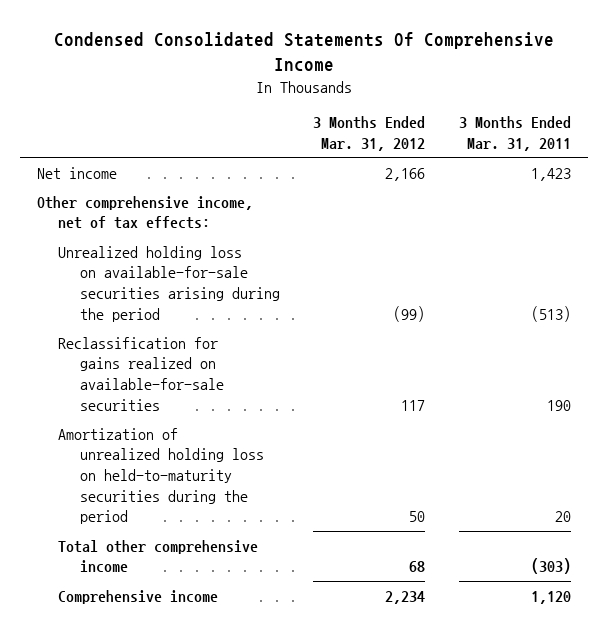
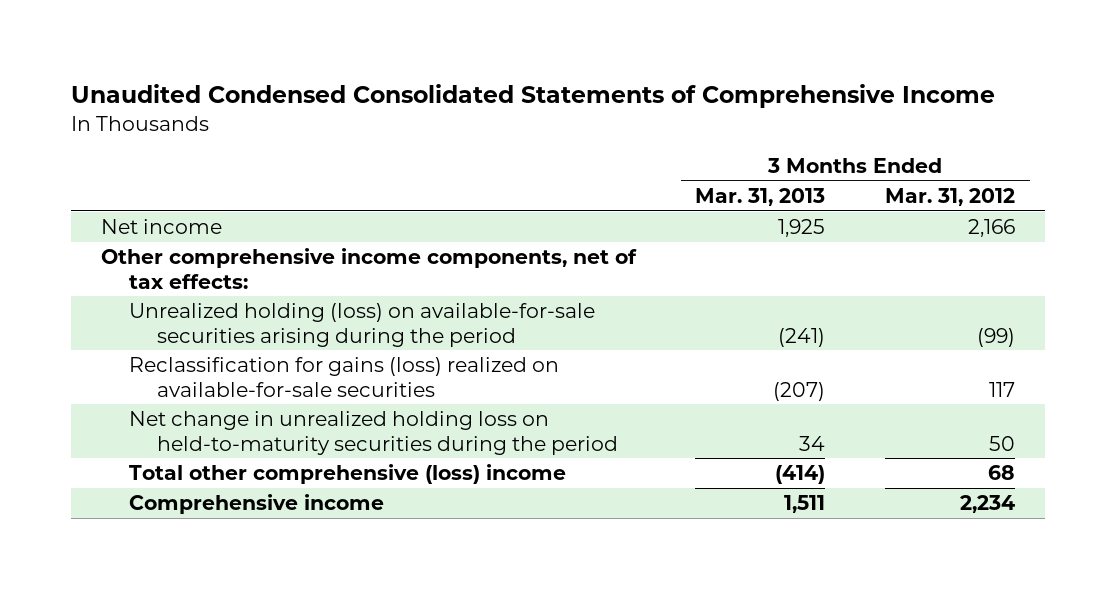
[53,32,554,72] Condensed Consolidated Statements Of Comprehensive Income -> [70,83,995,108] Unaudited Condensed Consolidated Statements of Comprehensive Income
[458,116,571,151] 3 Months Ended Mar. 31, 2011 -> none
none -> [695,188,826,207] Mar. 31, 2013
[36,195,253,230] Other comprehensive income, net of tax effects: -> [100,248,637,289] Other comprehensive income components, net of tax effects:
[58,245,281,322] Unrealized holding loss on available-for-sale securities arising during the period -> [129,303,596,347] Unrealized holding (loss) on available-for-sale securities arising during the period
[58,336,225,411] Reclassification for gains realized on available-for-sale securities -> [129,357,560,397] Reclassification for gains (loss) realized on available-for-sale securities
[58,427,265,525] Amortization of unrealized holding loss on held-to-maturity securities during the period -> [129,411,619,455] Net change in unrealized holding loss on held-to-maturity securities during the period
[58,539,259,574] Total other comprehensive income -> [129,464,567,485] Total other comprehensive (loss) income

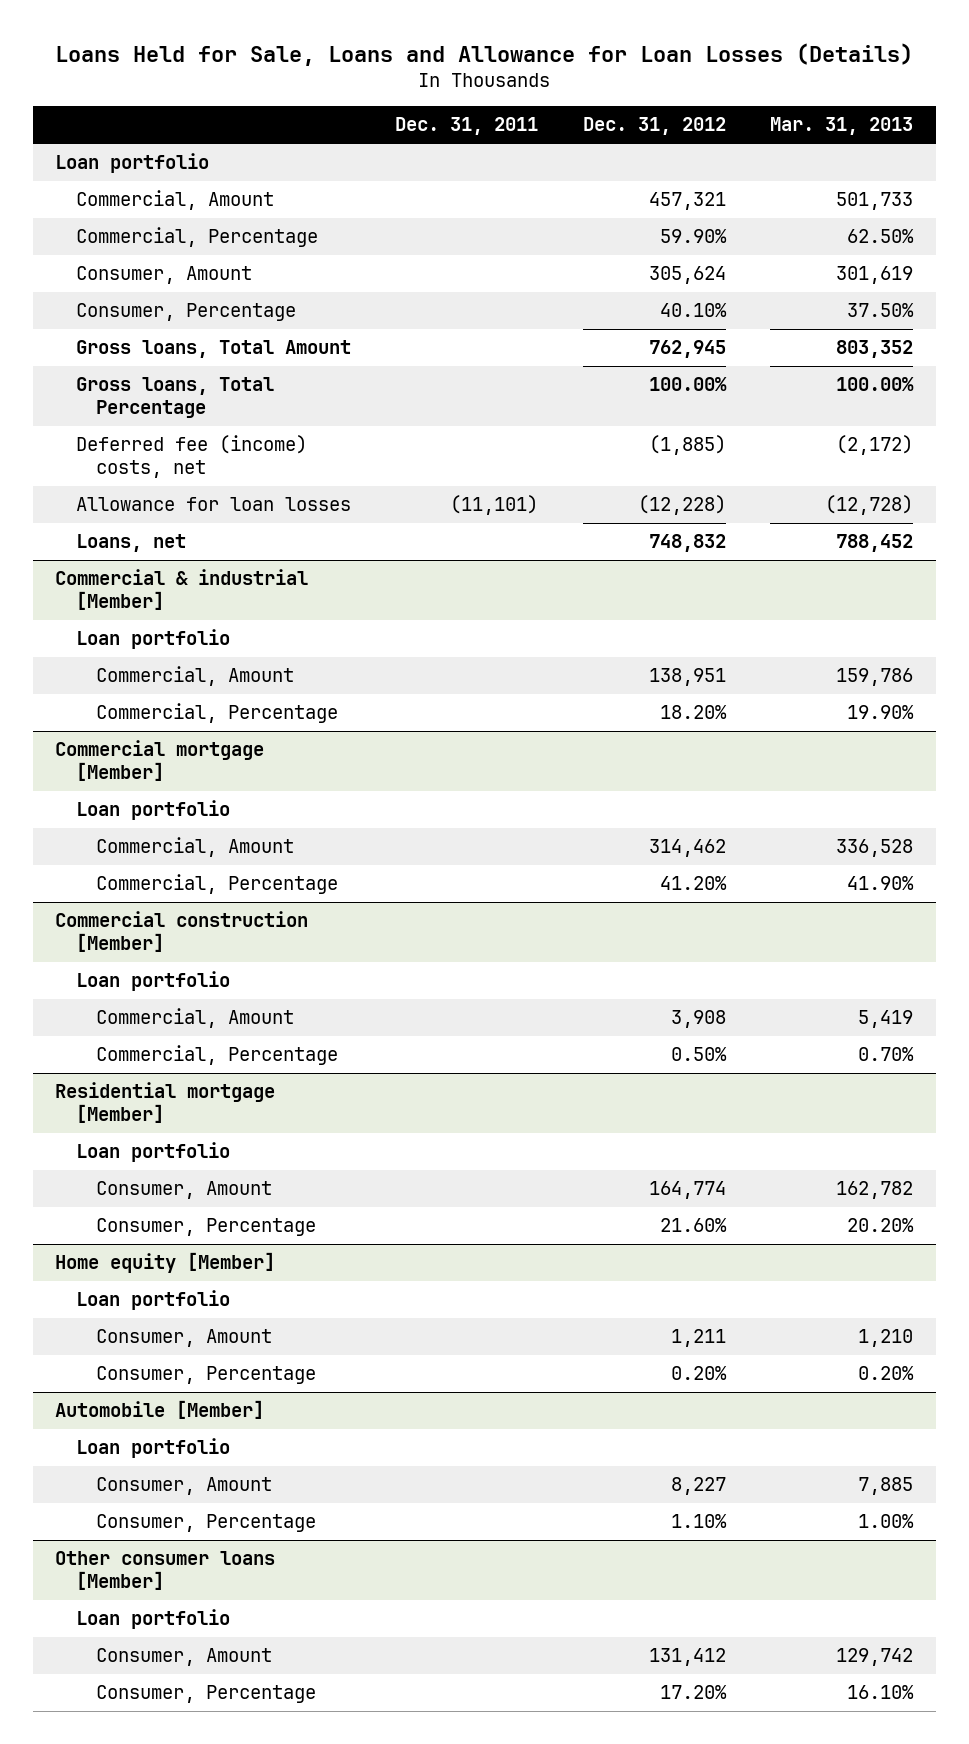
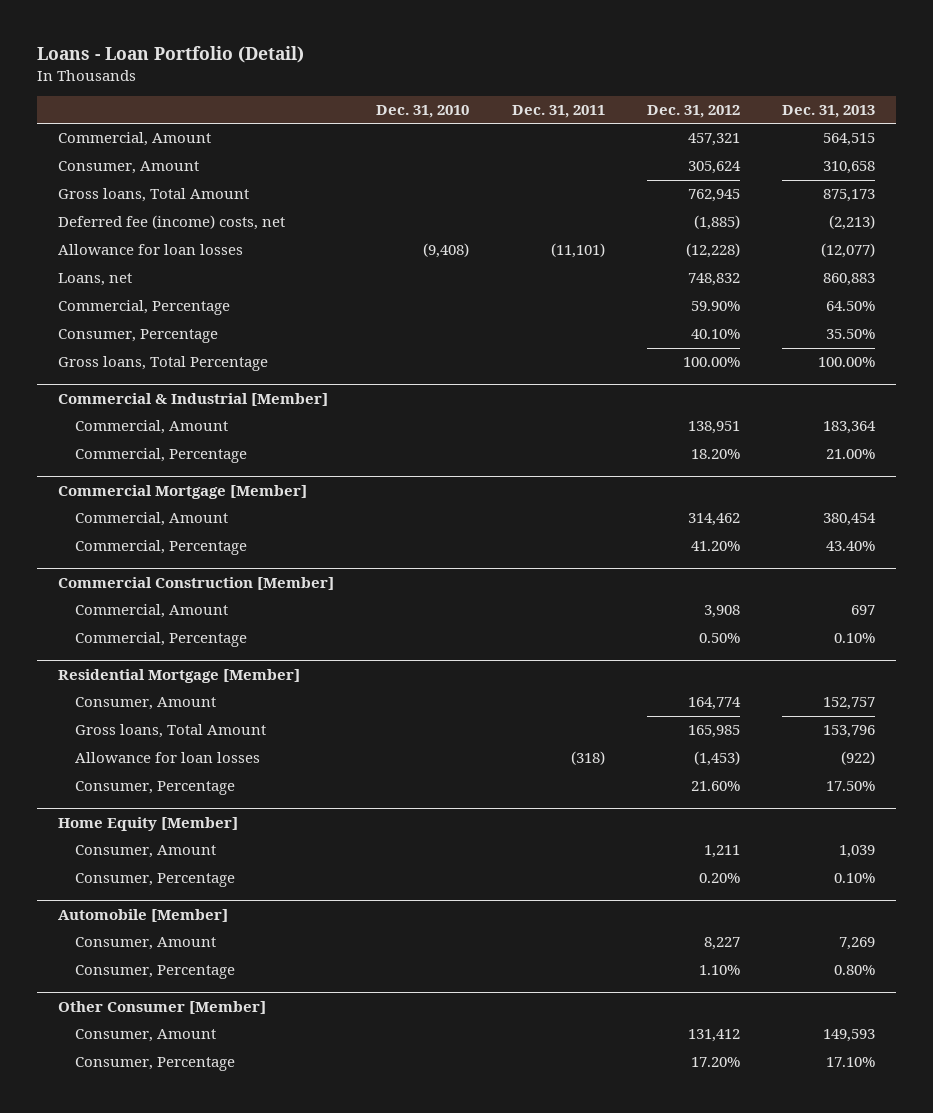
[55,43,914,67] Loans Held for Sale, Loans and Allowance for Loan Losses (Details) -> [36,46,304,64] Loans - Loan Portfolio (Detail)
[770,117,914,136] Mar. 31, 2013 -> none
none -> [376,105,470,119] Dec. 31, 2010
none -> [782,105,876,119] Dec. 31, 2013
[55,153,210,174] Loan portfolio -> none
[75,629,230,650] Loan portfolio -> none
[75,227,318,248] Commercial, Percentage -> [58,300,231,316] Commercial, Percentage
[75,303,296,322] Consumer, Percentage -> [58,329,219,344] Consumer, Percentage
[75,377,274,419] Gross loans, Total Percentage -> [58,356,269,372] Gross loans, Total Percentage
[55,569,309,611] Commercial & industrial [Member] -> [58,392,329,406] Commercial & Industrial [Member]
[75,800,230,821] Loan portfolio -> none
[55,740,265,782] Commercial mortgage [Member] -> [58,484,308,499] Commercial Mortgage [Member]
[75,971,230,992] Loan portfolio -> none
[55,911,309,953] Commercial construction [Member] -> [58,576,335,590] Commercial Construction [Member]
[75,1142,230,1163] Loan portfolio -> none
[55,1082,276,1124] Residential mortgage [Member] -> [58,668,301,683] Residential Mortgage [Member]
none -> [74,724,266,739] Gross loans, Total Amount
none -> [74,752,260,764] Allowance for loan losses
[75,1290,230,1311] Loan portfolio -> none
[55,1252,276,1274] Home equity [Member] -> [58,816,239,831] Home Equity [Member]
[75,1438,230,1459] Loan portfolio -> none
[75,1609,230,1630] Loan portfolio -> none
[55,1551,276,1591] Other consumer loans [Member] -> [58,1000,267,1014] Other Consumer [Member]

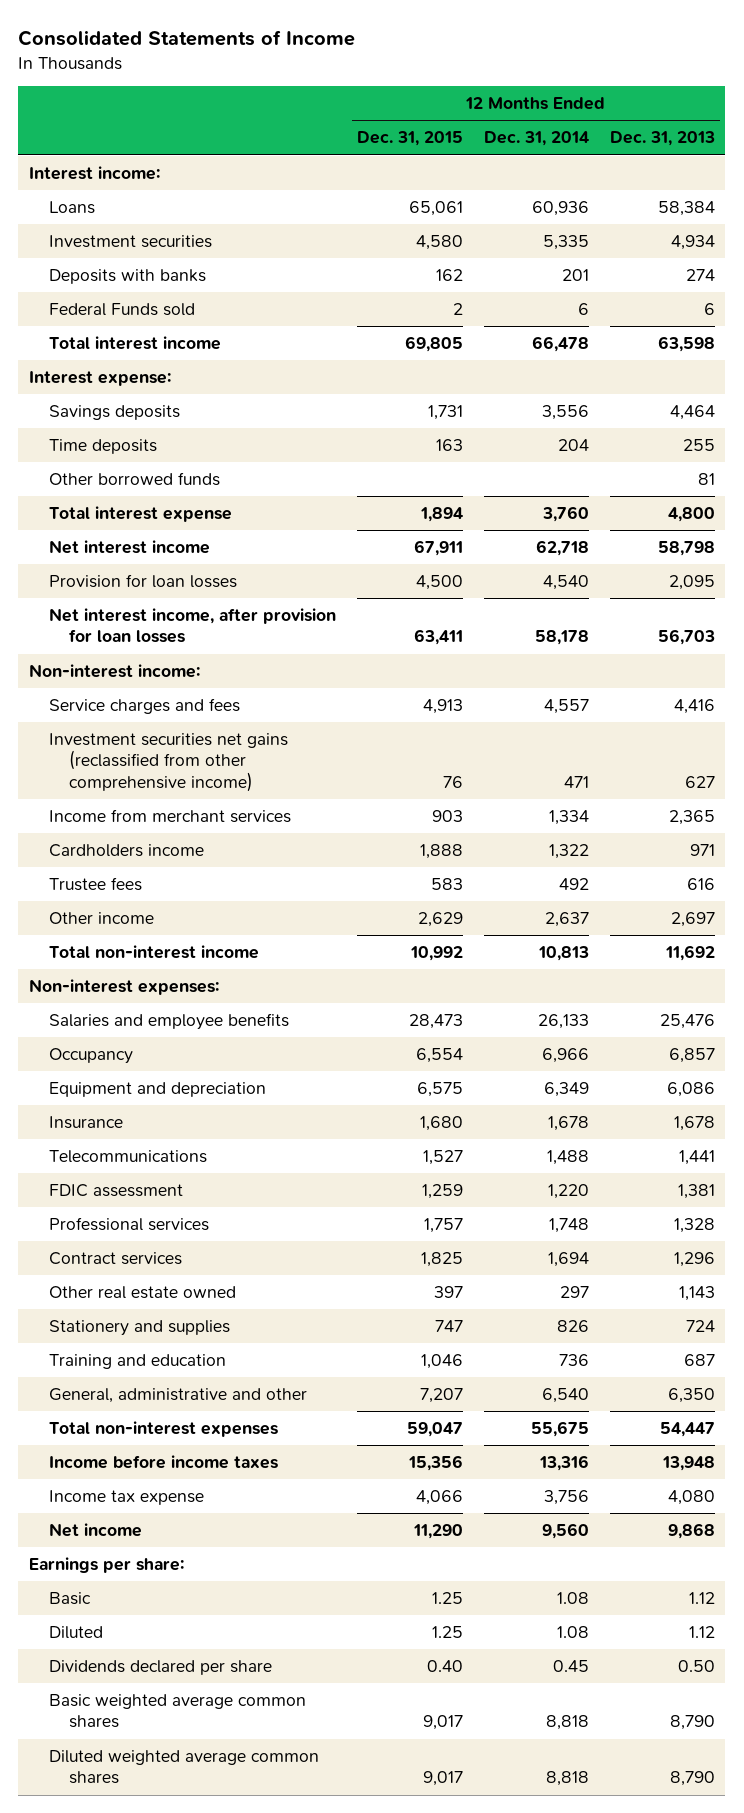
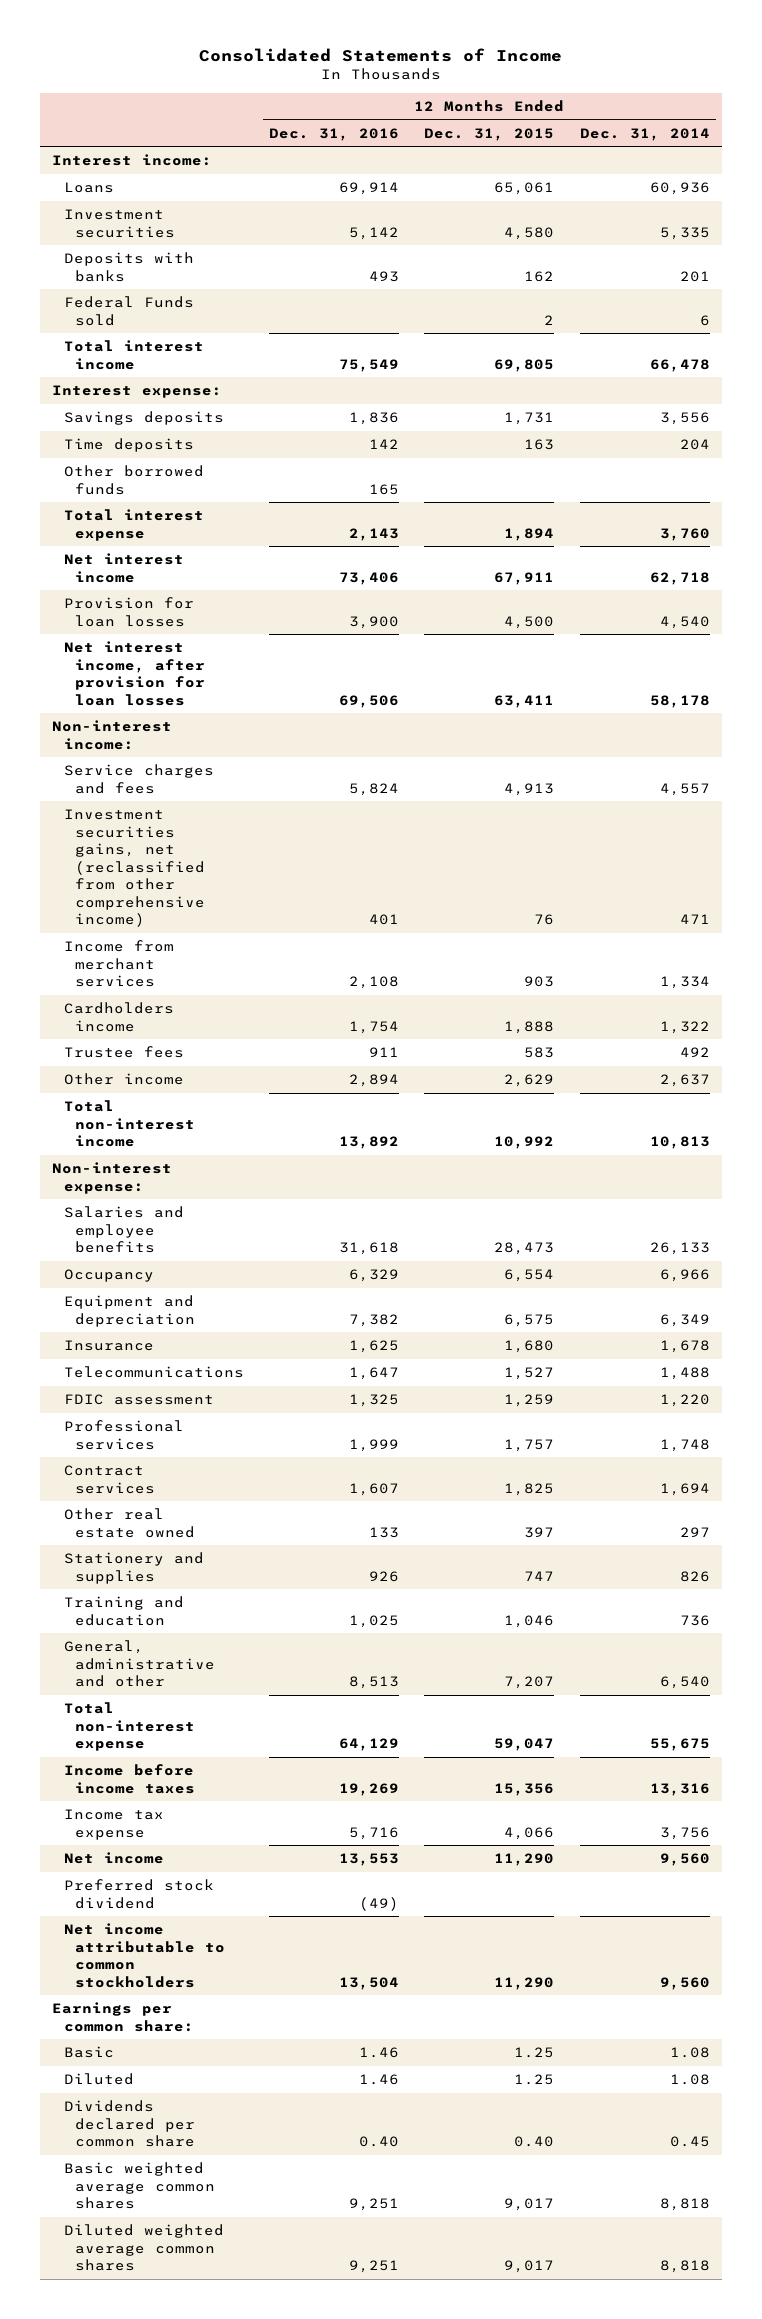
[609,131,715,147] Dec. 31, 2013 -> none
none -> [269,127,400,141] Dec. 31, 2016
[48,733,288,792] Investment securities net gains (reclassified from other comprehensive income) -> [63,809,206,928] Investment securities gains, net (reclassified from other comprehensive income)
[28,979,219,996] Non-interest expenses: -> [52,1162,173,1194] Non-interest expense:
[48,1421,278,1438] Total non-interest expenses -> [63,1702,196,1752] Total non-interest expense
none -> [63,1879,214,1909] Preferred stock dividend
none -> [63,1923,226,1988] Net income attributable to common stockholders
[28,1557,184,1574] Earnings per share: -> [52,2002,194,2032] Earnings per common share:
[48,1660,272,1676] Dividends declared per share -> [63,2100,196,2148] Dividends declared per common share

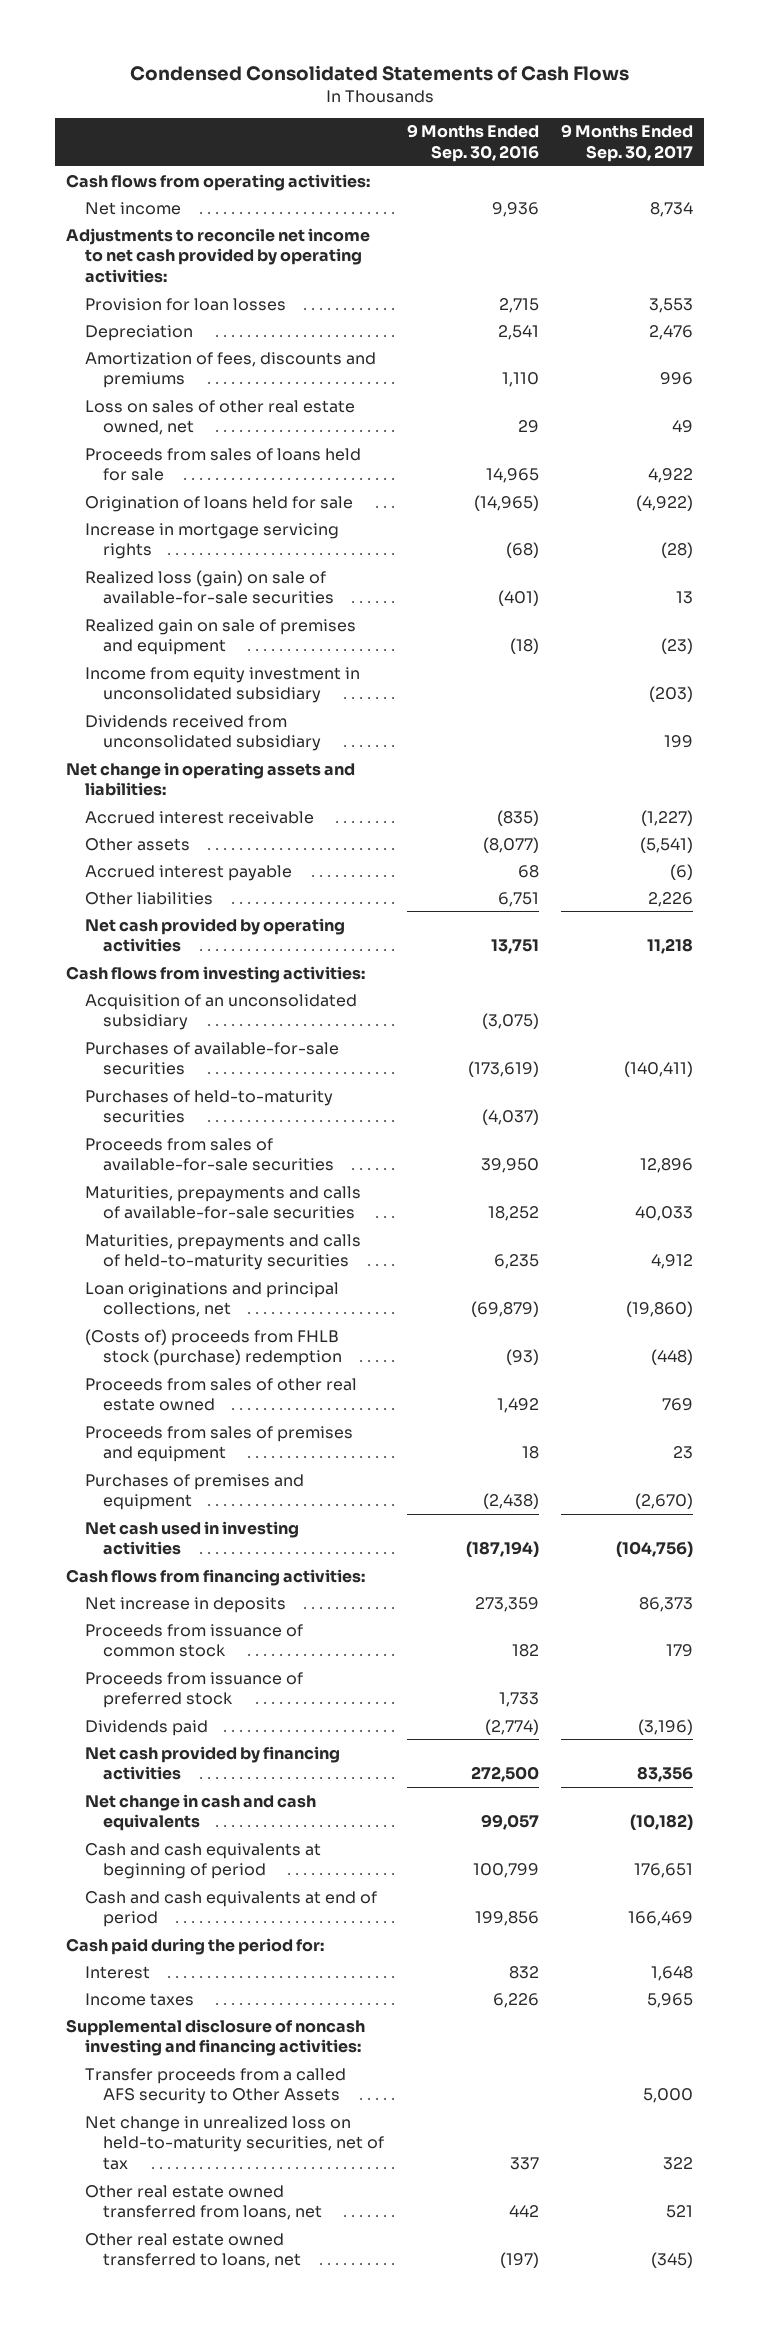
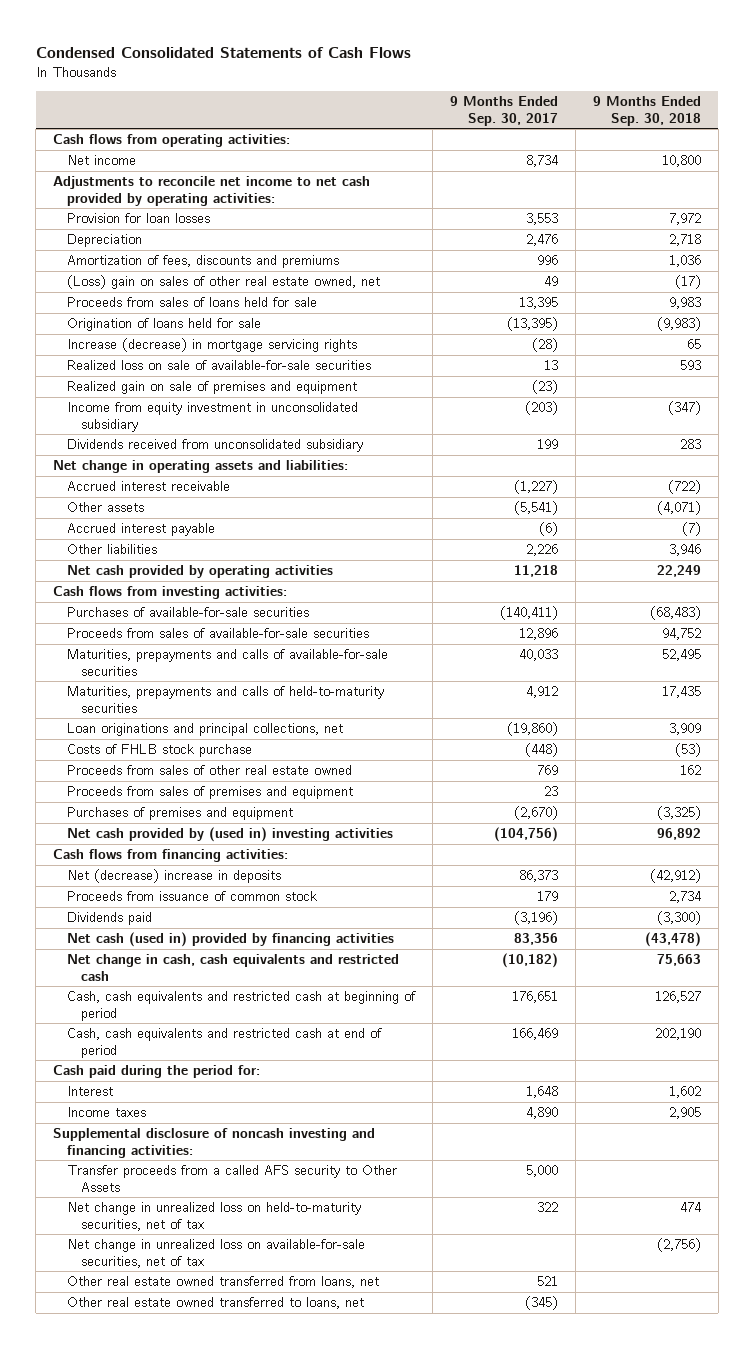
[406,124,539,163] 9 Months Ended Sep. 30, 2016 -> none
none -> [592,96,701,126] 9 Months Ended Sep. 30, 2018
[84,399,355,436] Loss on sales of other real estate owned, net -> [67,275,381,290] (Loss) gain on sales of other real estate owned, net
[648,468,694,484] 4,922 -> [518,297,558,310] 13,395
[636,494,694,511] (4,922) -> [506,317,558,332] (13,395)
[84,522,339,560] Increase in mortgage servicing rights -> [67,338,358,353] Increase (decrease) in mortgage servicing rights
[84,569,335,605] Realized loss (gain) on sale of available-for-sale securities -> [67,360,372,371] Realized loss on sale of available-for-sale securities
[84,993,357,1031] Acquisition of an unconsolidated subsidiary -> none
[84,1089,333,1124] Purchases of held-to-maturity securities -> none
[84,1328,343,1367] (Costs of) proceeds from FHLB stock (purchase) redemption -> [67,744,253,758] Costs of FHLB stock purchase
[84,1520,299,1556] Net cash used in investing activities -> [67,827,394,843] Net cash provided by (used in) investing activities
[84,1596,286,1613] Net increase in deposits -> [67,869,282,884] Net (decrease) increase in deposits
[84,1671,303,1709] Proceeds from issuance of preferred stock -> none
[84,1745,340,1781] Net cash provided by financing activities -> [67,932,395,948] Net cash (used in) provided by financing activities
[84,1793,316,1832] Net change in cash and cash equivalents -> [67,954,400,981] Net change in cash, cash equivalents and restricted cash
[84,1842,321,1880] Cash and cash equivalents at beginning of period -> [67,991,417,1021] Cash, cash equivalents and restricted cash at beginning of period
[84,1890,377,1928] Cash and cash equivalents at end of period -> [67,1028,383,1058] Cash, cash equivalents and restricted cash at end of period
[647,1992,694,2008] 5,965 -> [525,1107,558,1120] 4,890
none -> [67,1239,366,1268] Net change in unrealized loss on available-for-sale securities, net of tax

